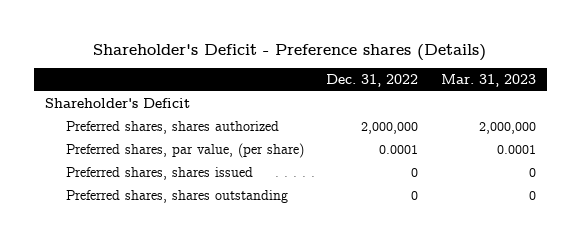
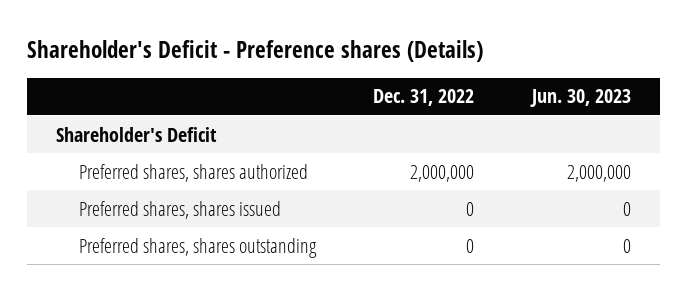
[440,73,536,87] Mar. 31, 2023 -> none
none -> [529,89,631,108] Jun. 30, 2023
[65,143,304,159] Preferred shares, par value, (per share) -> none

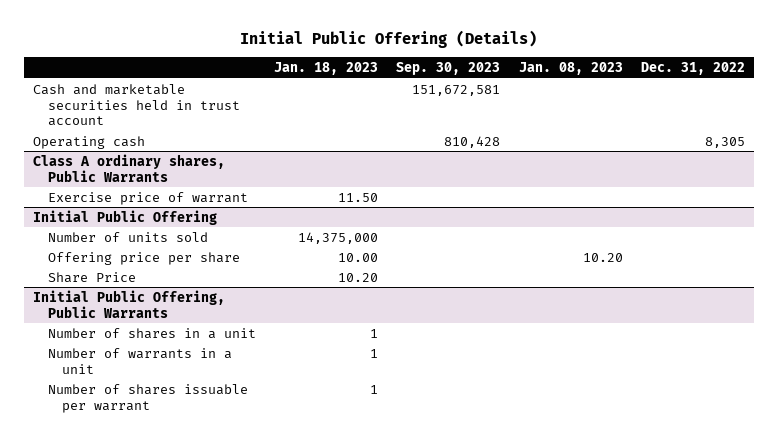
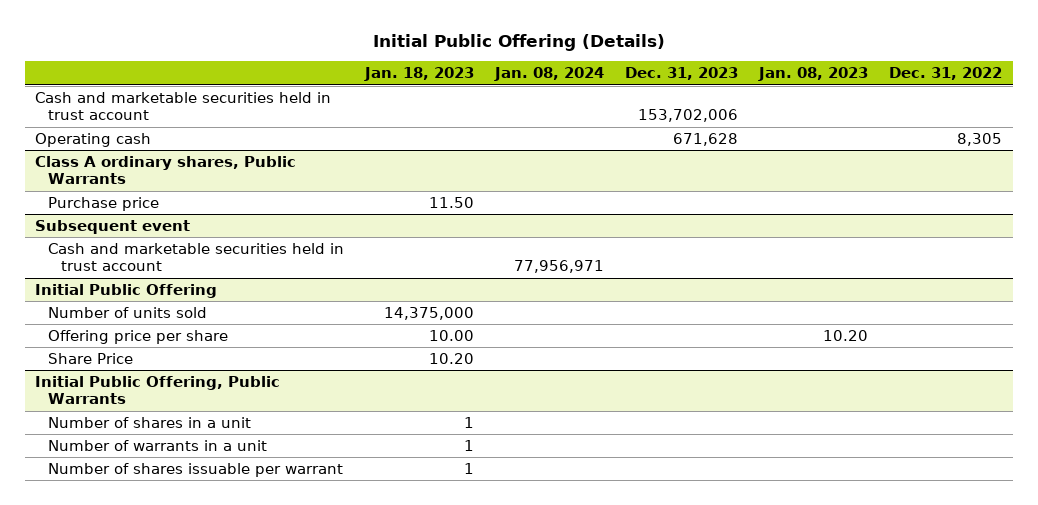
[396,62,501,76] Sep. 30, 2023 -> none
none -> [494,67,605,82] Jan. 08, 2024
none -> [625,67,739,81] Dec. 31, 2023
[47,191,248,205] Exercise price of warrant -> [48,196,160,211] Purchase price
none -> [35,219,191,234] Subsequent event
none -> [48,242,345,272] Cash and marketable securities held in trust account

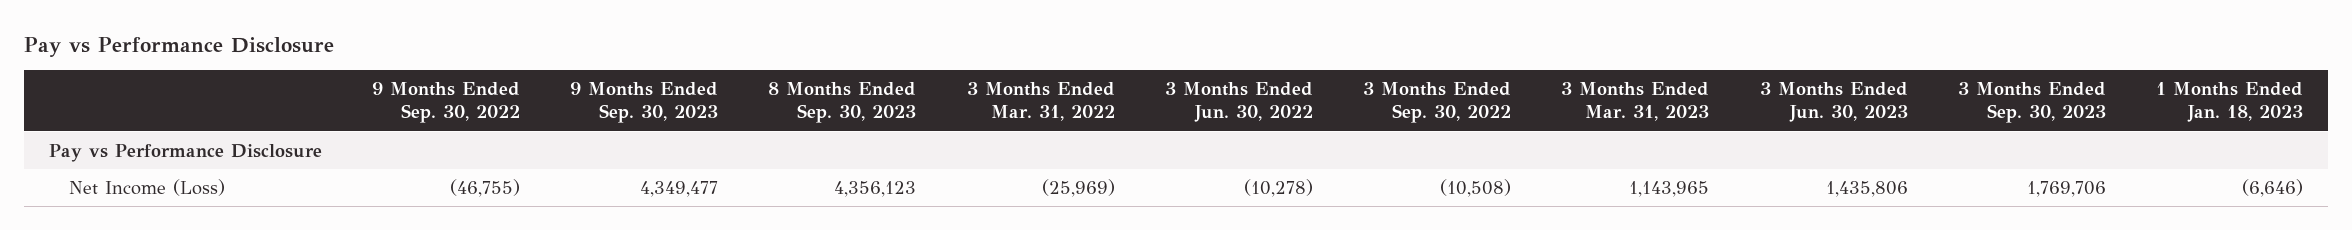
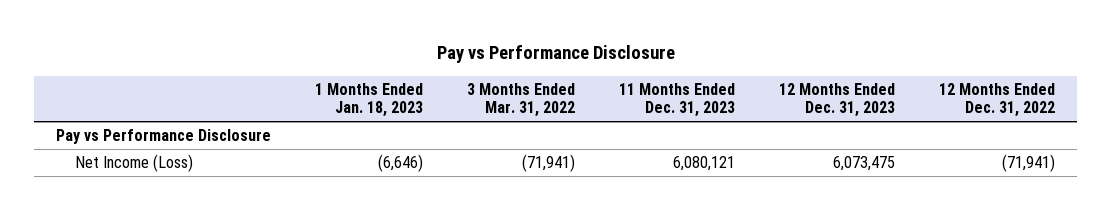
[371,82,520,124] 9 Months Ended Sep. 30, 2022 -> none
[570,82,719,124] 9 Months Ended Sep. 30, 2023 -> none
[768,82,917,124] 8 Months Ended Sep. 30, 2023 -> none
[1164,82,1313,123] 3 Months Ended Jun. 30, 2022 -> none
[1363,82,1512,124] 3 Months Ended Sep. 30, 2022 -> none
[1561,82,1710,122] 3 Months Ended Mar. 31, 2023 -> none
[1759,82,1908,123] 3 Months Ended Jun. 30, 2023 -> none
[1957,82,2106,124] 3 Months Ended Sep. 30, 2023 -> none
none -> [619,82,736,118] 11 Months Ended Dec. 31, 2023
none -> [779,82,896,118] 12 Months Ended Dec. 31, 2023
none -> [938,82,1055,118] 12 Months Ended Dec. 31, 2022
[1041,178,1115,197] (25,969) -> [522,154,576,173] (71,941)

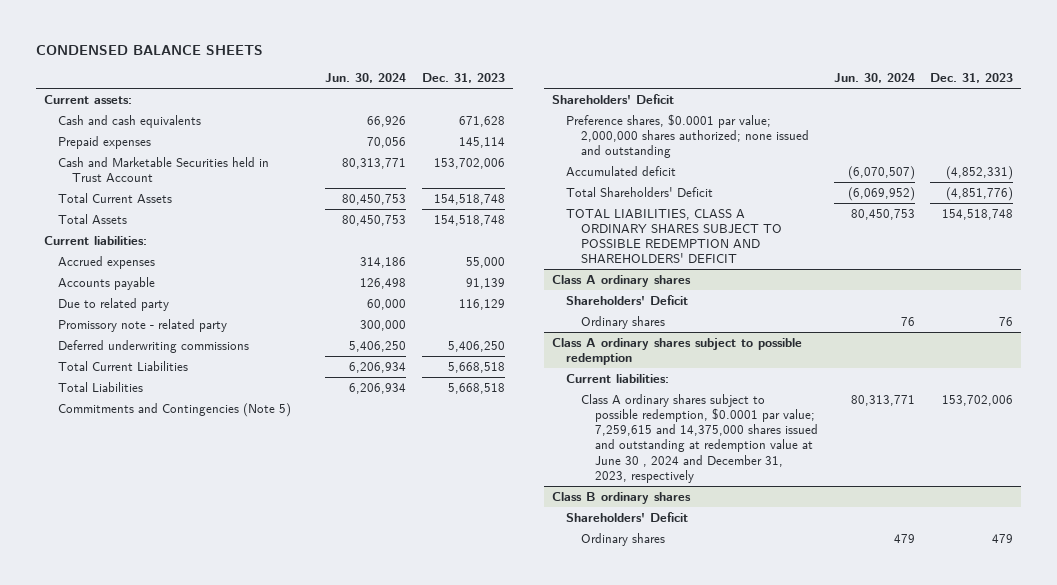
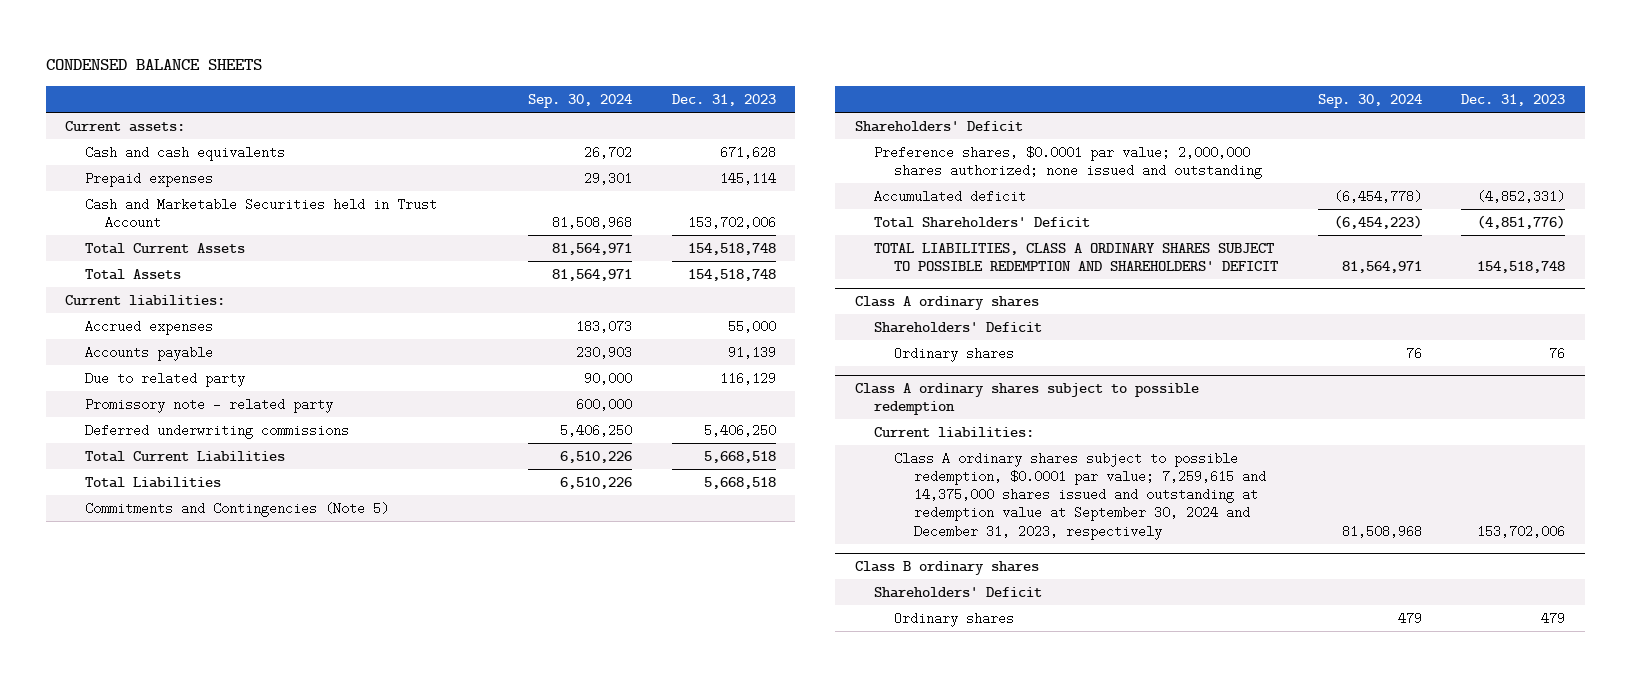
[325,73,407,84] Jun. 30, 2024 -> none
none -> [528,93,633,108] Sep. 30, 2024
[580,393,818,483] Class A ordinary shares subject to possible redemption, $0.0001 par value; 7,259,615 and 14,375,000 shares issued and outstanding at redemption value at June 30 , 2024 and December 31, 2023, respectively -> [894,451,1266,540] Class A ordinary shares subject to possible redemption, $0.0001 par value; 7,259,615 and 14,375,000 shares issued and outstanding at redemption value at September 30, 2024 and December 31, 2023, respectively

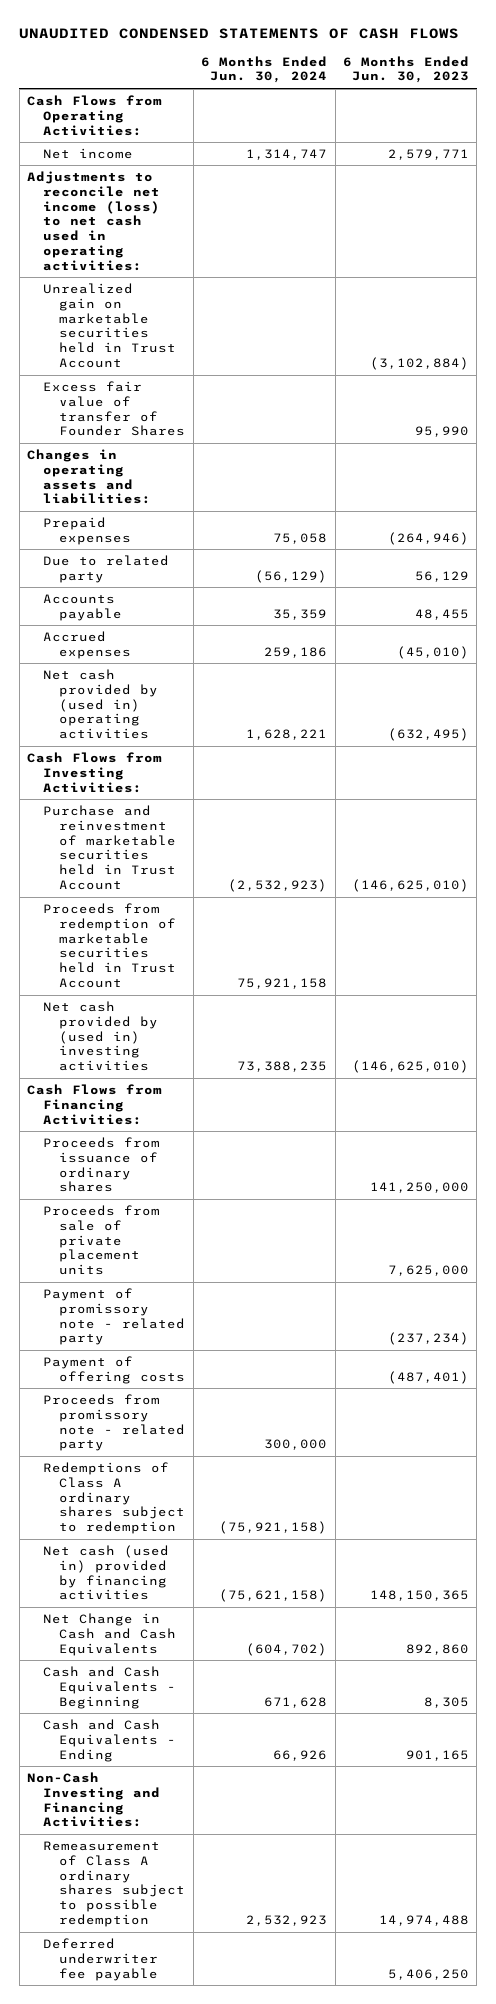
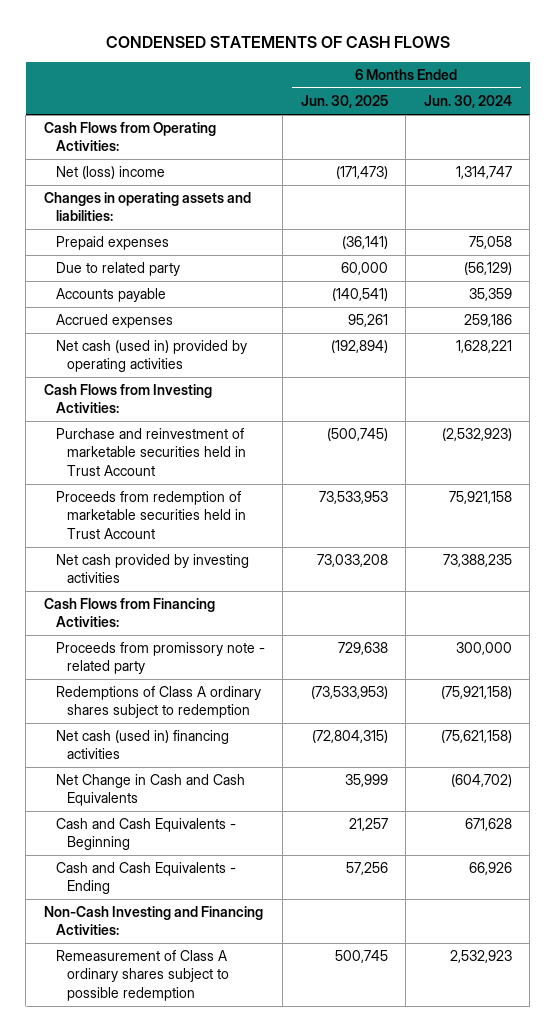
[19,27,460,39] UNAUDITED CONDENSED STATEMENTS OF CASH FLOWS -> [105,35,450,48] CONDENSED STATEMENTS OF CASH FLOWS
[343,55,470,84] 6 Months Ended Jun. 30, 2023 -> none
none -> [300,95,388,109] Jun. 30, 2025
[27,170,161,271] Adjustments to reconcile net income (loss) to net cash used in operating activities: -> none
[43,282,177,369] Unrealized gain on marketable securities held in Trust Account -> none
[43,380,186,437] Excess fair value of transfer of Founder Shares -> none
[43,147,134,159] Net income -> [55,166,165,180] Net (loss) income
[43,668,159,740] Net cash provided by (used in) operating activities -> [55,340,247,373] Net cash (used in) provided by operating activities
[43,1000,159,1072] Net cash provided by (used in) investing activities -> [55,554,249,584] Net cash provided by investing activities
[43,1136,161,1193] Proceeds from issuance of ordinary shares -> none
[43,1204,161,1276] Proceeds from sale of private placement units -> none
[43,1287,186,1346] Payment of promissory note - related party -> none
[43,1355,186,1384] Payment of offering costs -> none
[43,1544,170,1601] Net cash (used in) provided by financing activities -> [55,730,229,760] Net cash (used in) financing activities
[43,1937,159,1981] Deferred underwriter fee payable -> none

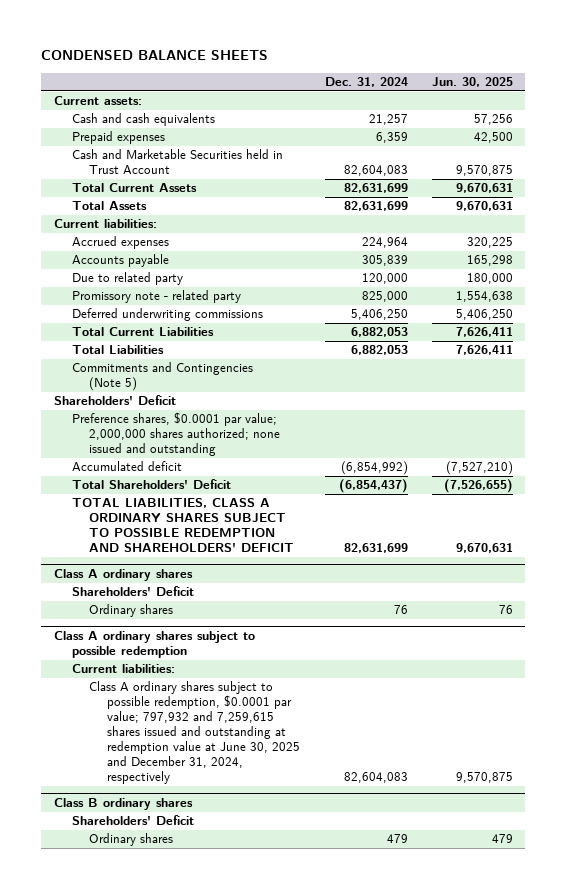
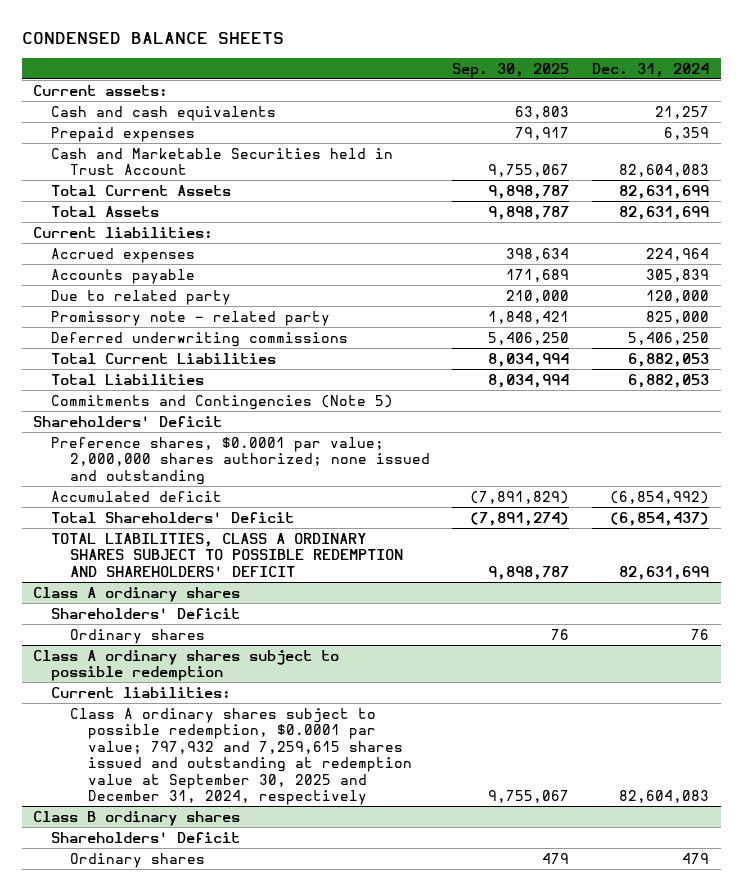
[432,77,514,88] Jun. 30, 2025 -> none
none -> [452,62,570,78] Sep. 30, 2025
[89,681,301,785] Class A ordinary shares subject to possible redemption, $0.0001 par value; 797,932 and 7,259,615 shares issued and outstanding at redemption value at June 30, 2025 and December 31, 2024, respectively -> [69,707,412,806] Class A ordinary shares subject to possible redemption, $0.0001 par value; 797,932 and 7,259,615 shares issued and outstanding at redemption value at September 30, 2025 and December 31, 2024, respectively

